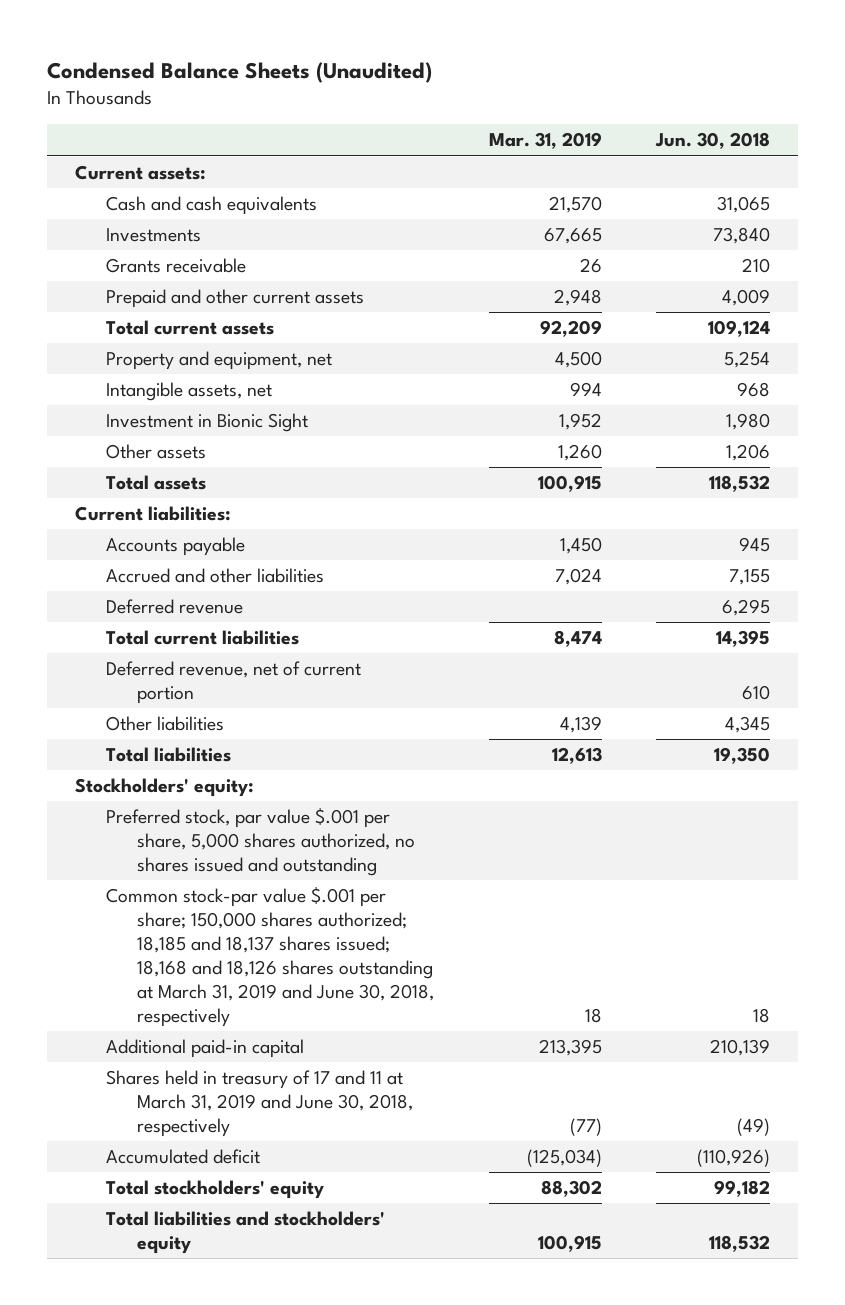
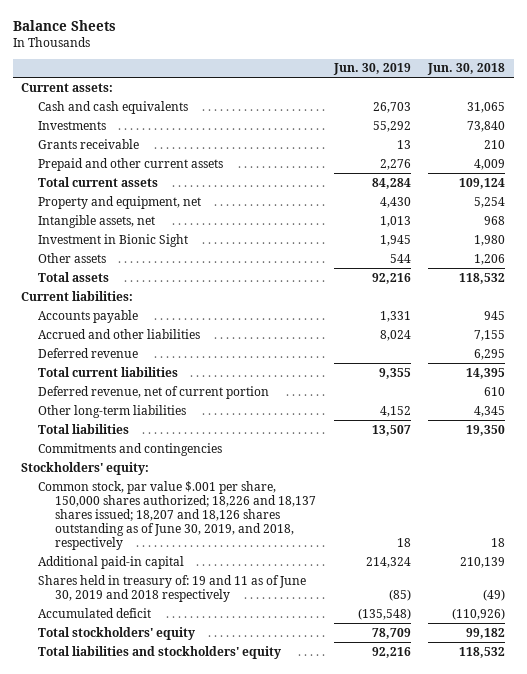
[47,61,433,83] Condensed Balance Sheets (Unaudited) -> [12,19,116,31] Balance Sheets
[488,132,602,150] Mar. 31, 2019 -> none
none -> [332,63,411,76] Jun. 30, 2019
[105,716,224,732] Other liabilities -> [38,404,187,418] Other long-term liabilities
none -> [38,442,223,456] Commitments and contingencies
[105,808,416,877] Preferred stock, par value $.001 per share, 5,000 shares authorized, no shares issued and outstanding -> none
[105,887,435,1027] Common stock-par value $.001 per share; 150,000 shares authorized; 18,185 and 18,137 shares issued; 18,168 and 18,126 shares outstanding at March 31, 2019 and June 30, 2018, respectively -> [38,480,317,551] Common stock, par value $.001 per share, 150,000 shares authorized; 18,226 and 18,137 shares issued; 18,207 and 18,126 shares outstanding as of June 30, 2019, and 2018, respectively
[105,1070,414,1138] Shares held in treasury of 17 and 11 at March 31, 2019 and June 30, 2018, respectively -> [38,574,307,602] Shares held in treasury of: 19 and 11 as of June 30, 2019 and 2018 respectively

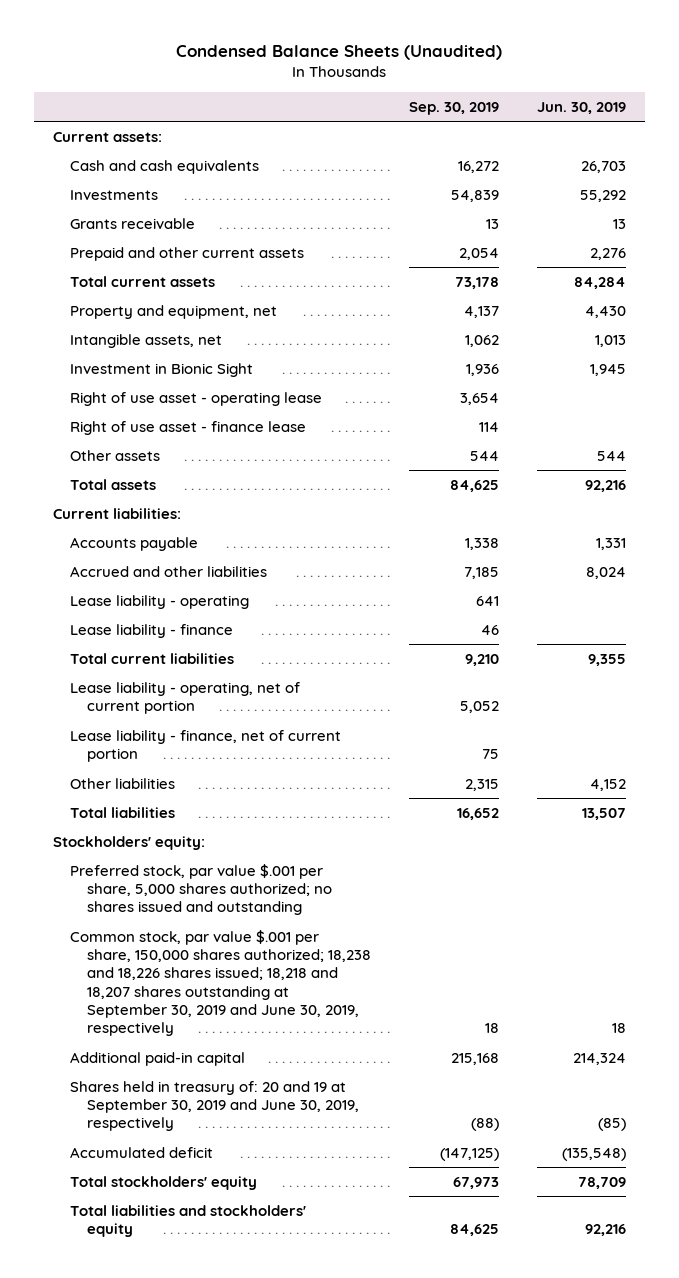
[12,19,116,31] Balance Sheets -> [176,44,503,60] Condensed Balance Sheets (Unaudited)
[427,63,506,76] Jun. 30, 2018 -> none
none -> [409,101,500,115] Sep. 30, 2019
none -> [70,391,323,406] Right of use asset - operating lease
none -> [70,420,307,435] Right of use asset - finance lease
[38,347,139,358] Deferred revenue -> none
none -> [70,594,250,609] Lease liability - operating
none -> [70,623,234,638] Lease liability - finance
[38,385,270,399] Deferred revenue, net of current portion -> none
none -> [70,681,301,715] Lease liability - operating, net of current portion
none -> [70,729,342,763] Lease liability - finance, net of current portion
[38,404,187,418] Other long-term liabilities -> [70,777,176,789] Other liabilities
[38,442,223,456] Commitments and contingencies -> none
none -> [70,863,333,916] Preferred stock, par value $.001 per share, 5,000 shares authorized; no shares issued and outstanding
[38,480,317,551] Common stock, par value $.001 per share, 150,000 shares authorized; 18,226 and 18,137 shares issued; 18,207 and 18,126 shares outstanding as of June 30, 2019, and 2018, respectively -> [70,929,372,1037] Common stock, par value $.001 per share, 150,000 shares authorized; 18,238 and 18,226 shares issued; 18,218 and 18,207 shares outstanding at September 30, 2019 and June 30, 2019, respectively
[38,574,307,602] Shares held in treasury of: 19 and 11 as of June 30, 2019 and 2018 respectively -> [70,1080,360,1132] Shares held in treasury of: 20 and 19 at September 30, 2019 and June 30, 2019, respectively

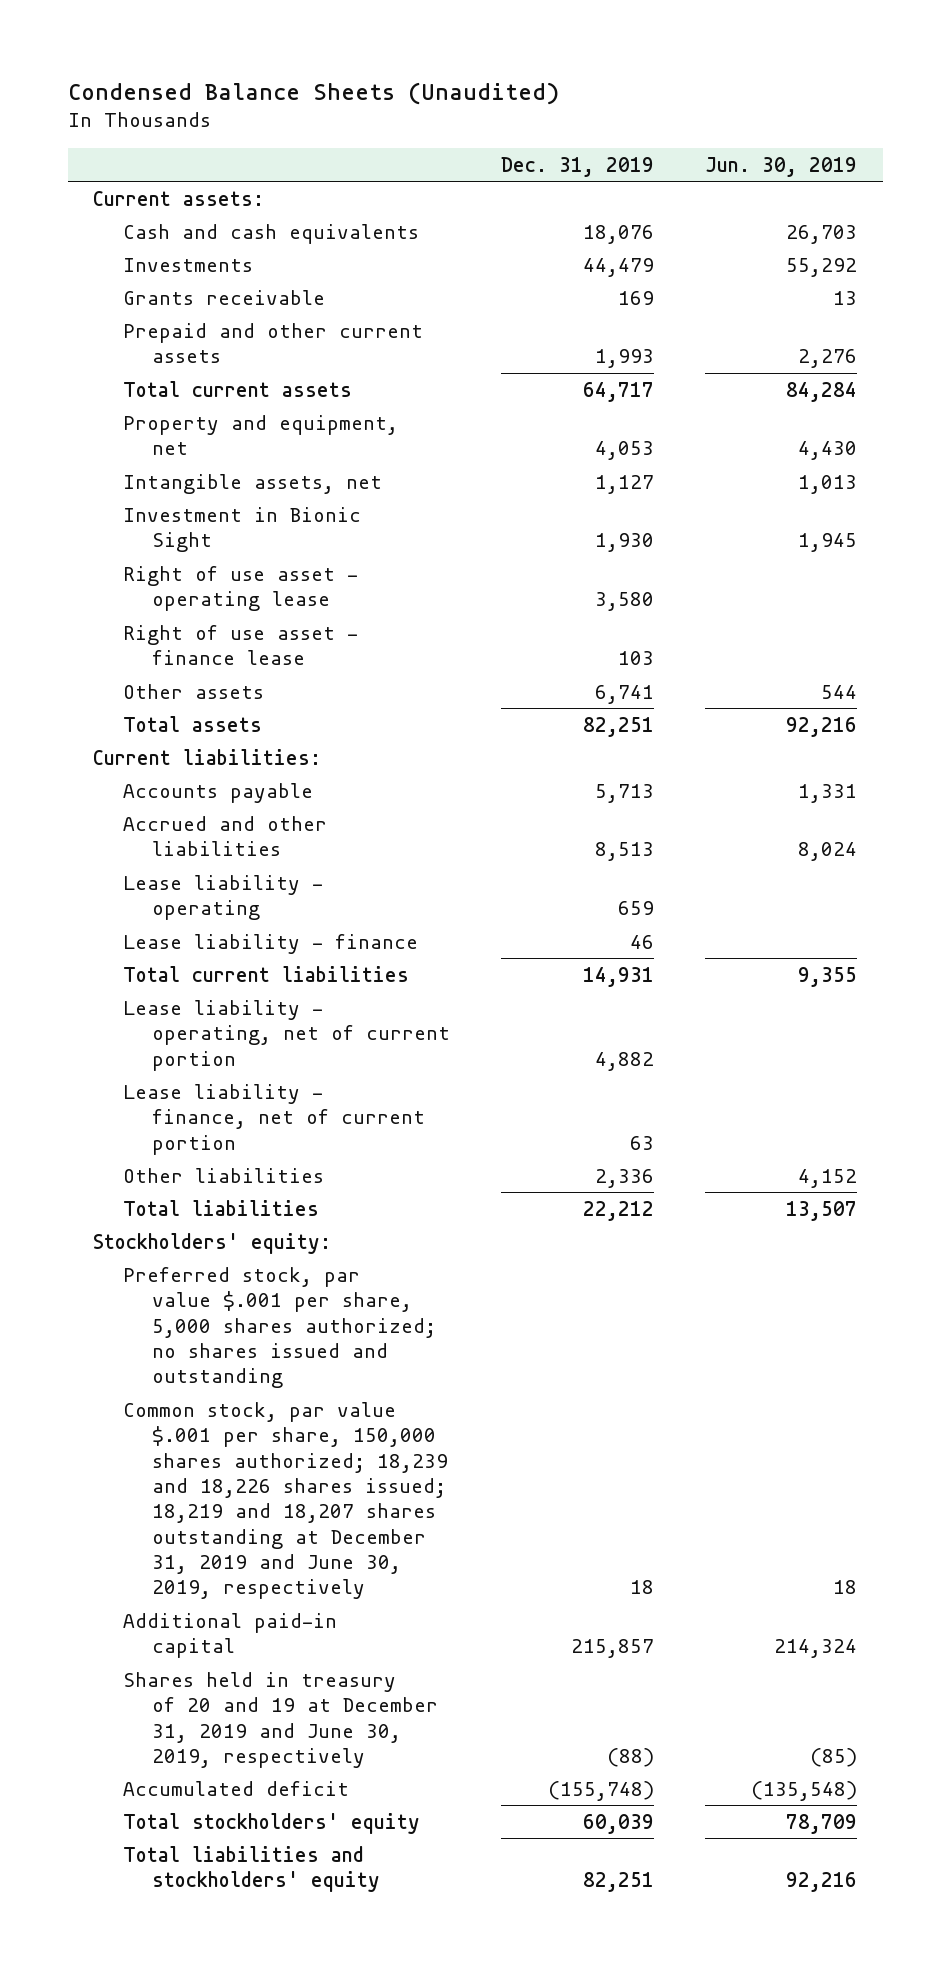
[409,101,500,115] Sep. 30, 2019 -> none
none -> [501,156,655,177] Dec. 31, 2019
[70,929,372,1037] Common stock, par value $.001 per share, 150,000 shares authorized; 18,238 and 18,226 shares issued; 18,218 and 18,207 shares outstanding at September 30, 2019 and June 30, 2019, respectively -> [122,1401,449,1600] Common stock, par value $.001 per share, 150,000 shares authorized; 18,239 and 18,226 shares issued; 18,219 and 18,207 shares outstanding at December 31, 2019 and June 30, 2019, respectively
[70,1080,360,1132] Shares held in treasury of: 20 and 19 at September 30, 2019 and June 30, 2019, respectively -> [122,1671,439,1768] Shares held in treasury of 20 and 19 at December 31, 2019 and June 30, 2019, respectively

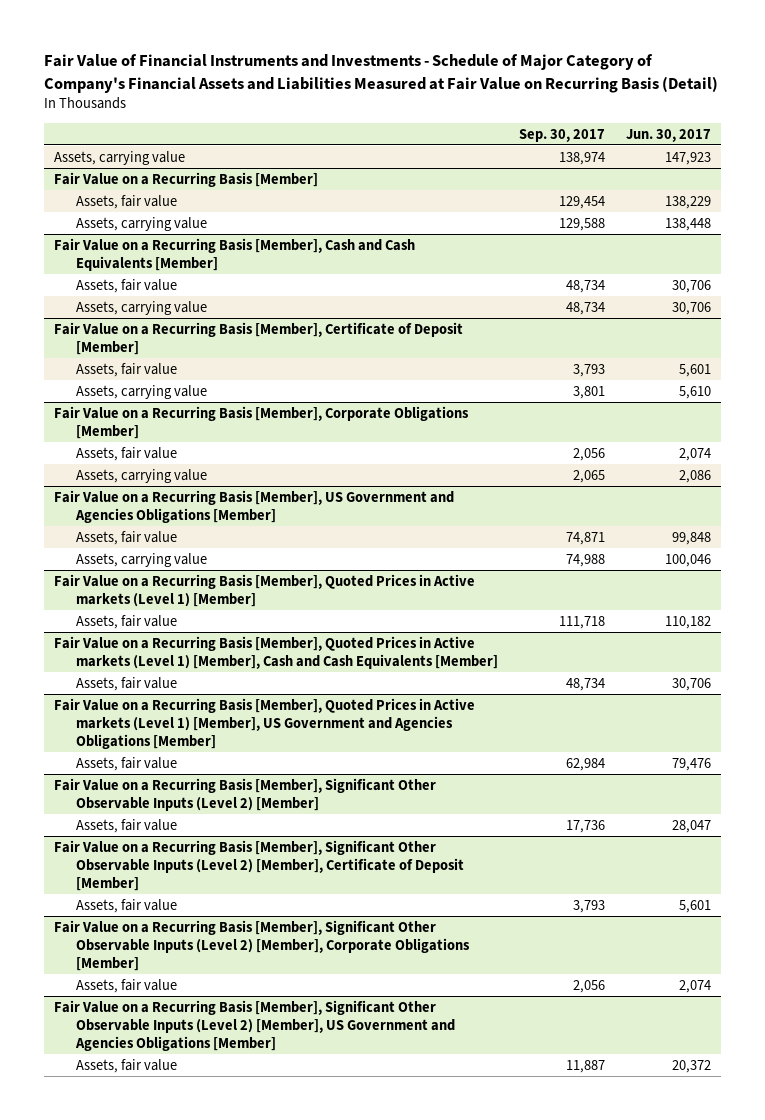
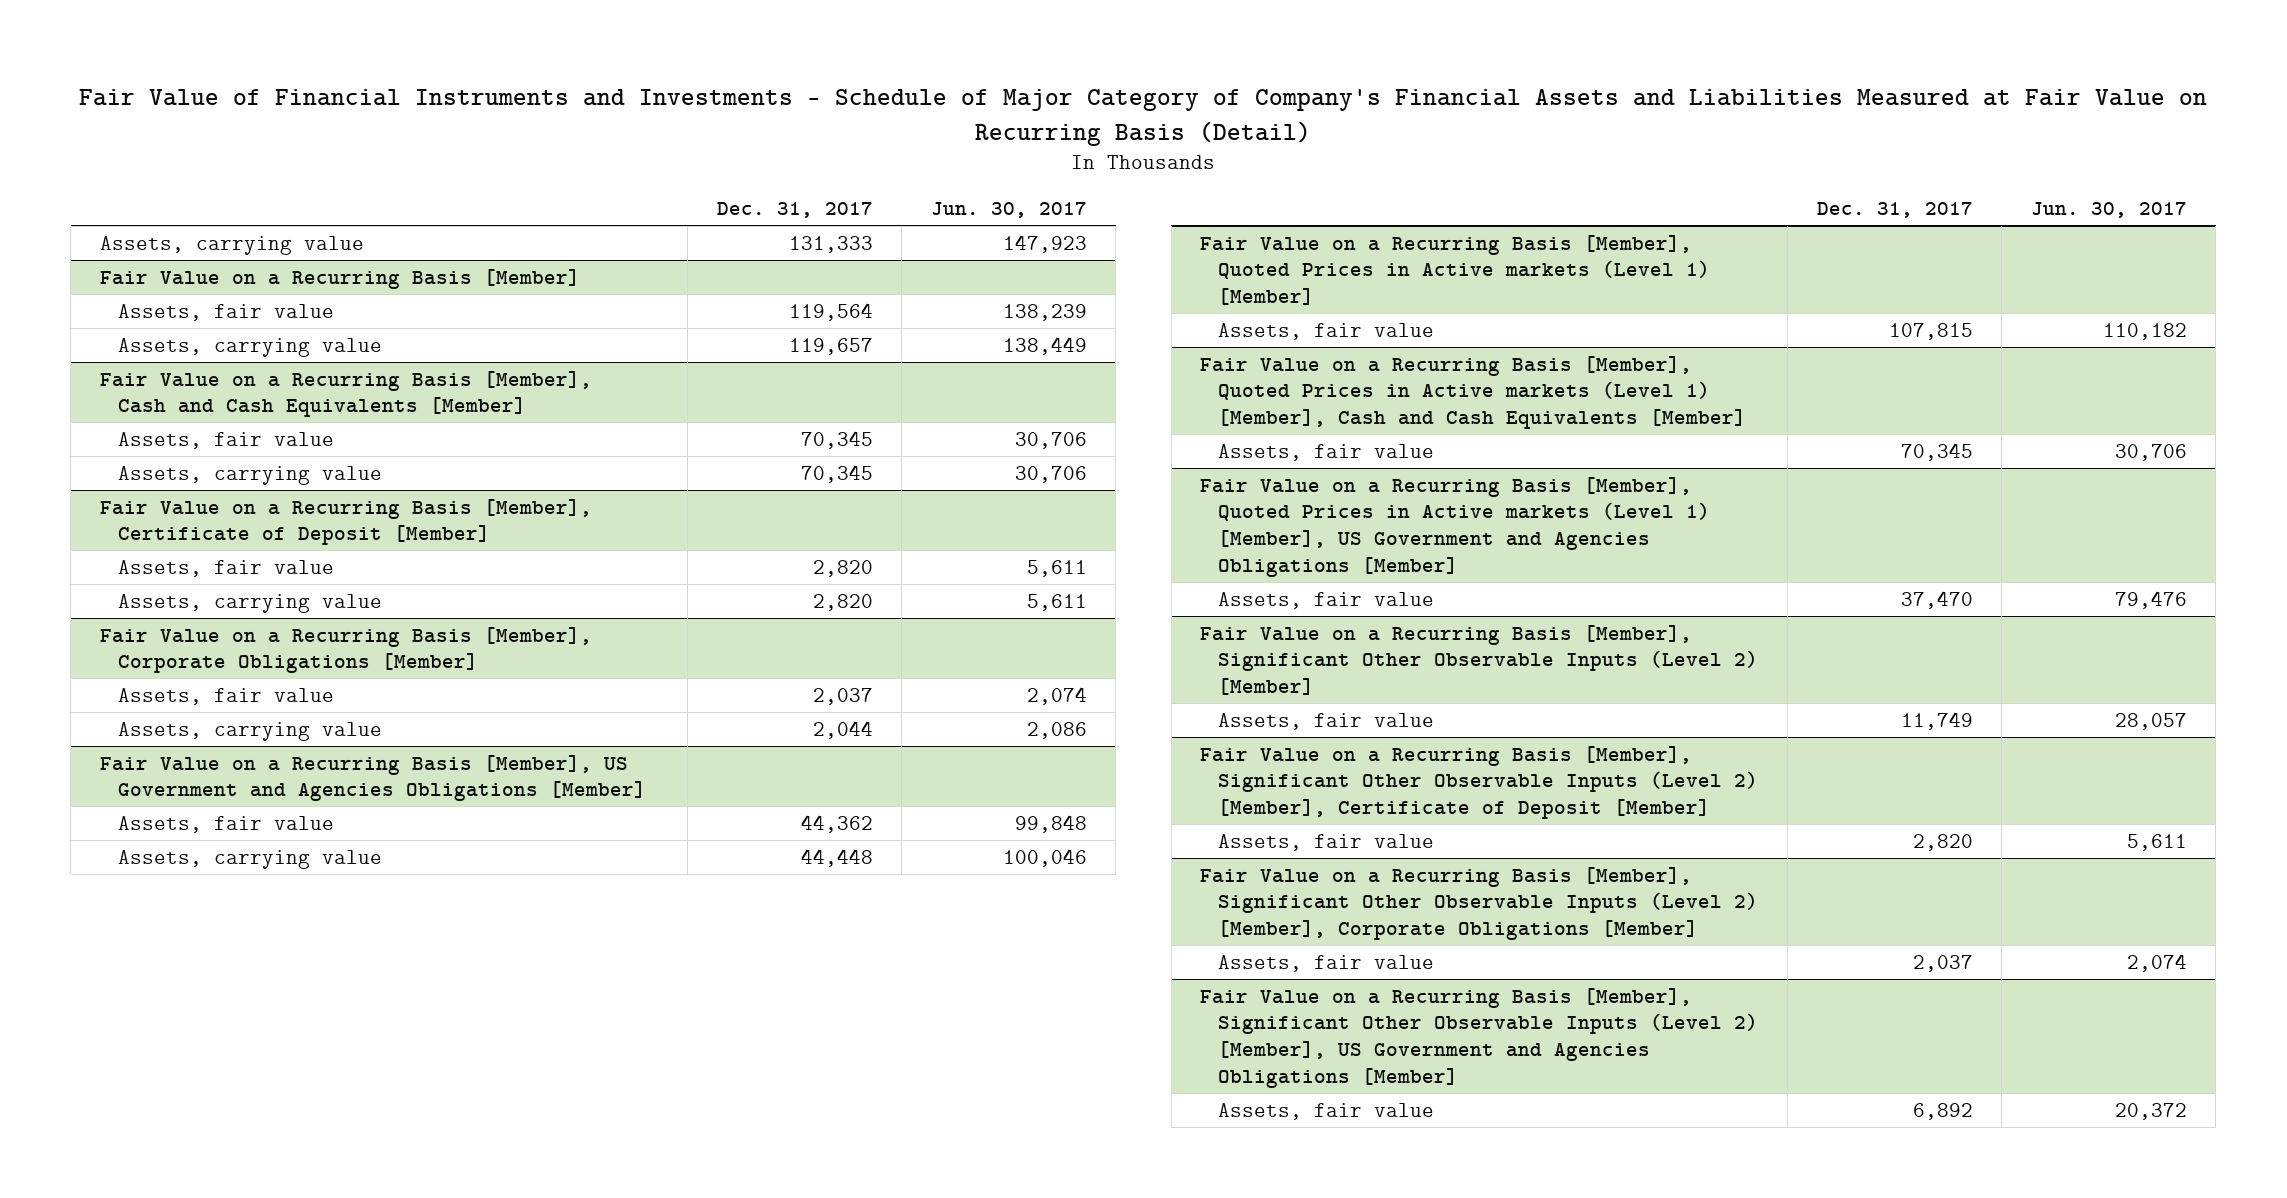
[518,128,605,142] Sep. 30, 2017 -> none
none -> [716,202,873,219] Dec. 31, 2017
[664,195,711,209] 138,229 -> [1002,303,1087,321] 138,239
[664,217,711,231] 138,448 -> [1002,336,1087,355] 138,449
[678,363,711,377] 5,601 -> [1026,559,1087,577] 5,611
[678,385,711,399] 5,610 -> [1026,593,1087,611] 5,611
[671,819,711,833] 28,047 -> [2114,712,2187,730] 28,057
[678,899,711,913] 5,601 -> [2126,833,2187,851] 5,611

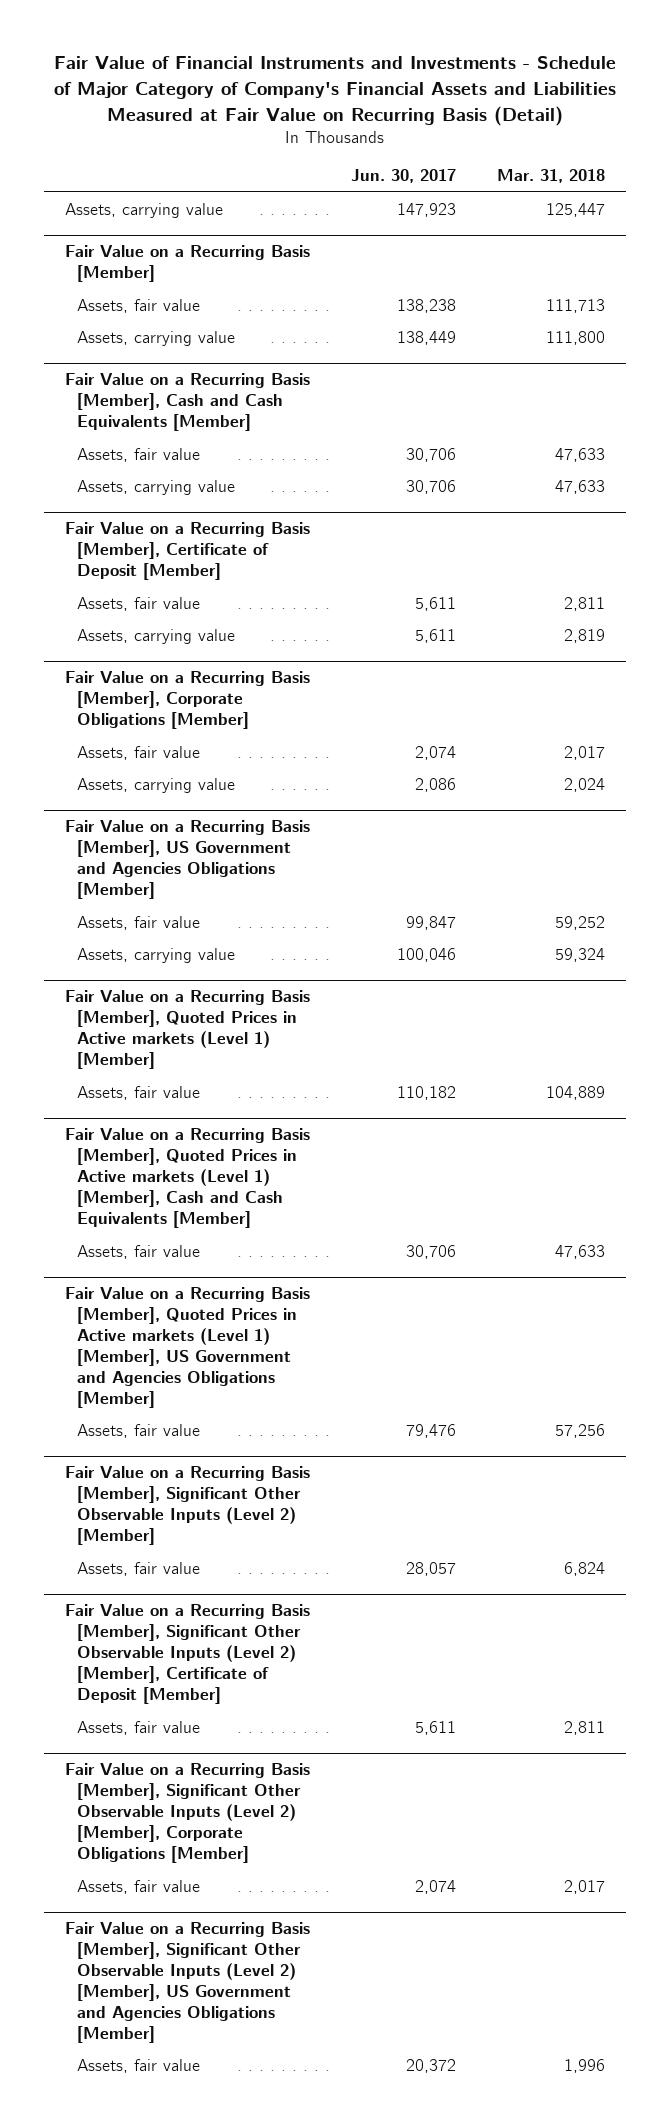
[716,202,873,219] Dec. 31, 2017 -> none
none -> [497,169,606,184] Mar. 31, 2018
[1002,303,1087,321] 138,239 -> [397,298,457,313] 138,238
[1014,814,1087,833] 99,848 -> [406,915,457,930] 99,847

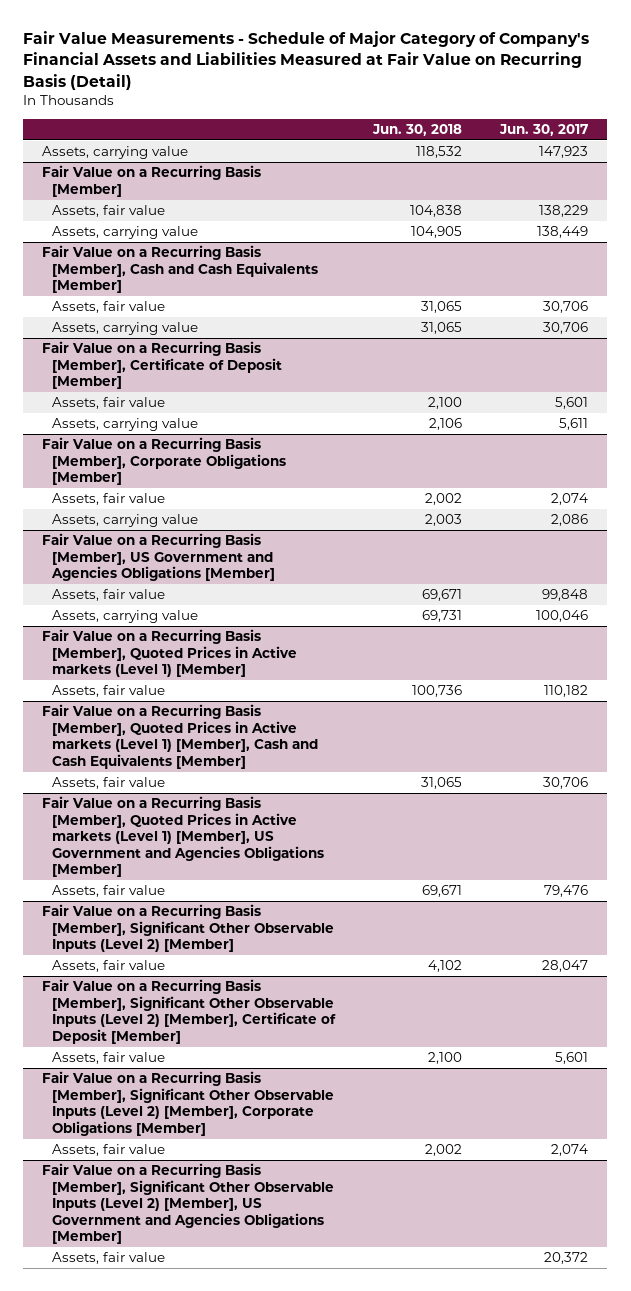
[54,56,617,126] Fair Value of Financial Instruments and Investments - Schedule of Major Category of Company's Financial Assets and Liabilities Measured at Fair Value on Recurring Basis (Detail) -> [23,31,590,90] Fair Value Measurements - Schedule of Major Category of Company's Financial Assets and Liabilities Measured at Fair Value on Recurring Basis (Detail)
[497,169,606,184] Mar. 31, 2018 -> none
none -> [372,124,463,137] Jun. 30, 2018
[397,298,457,313] 138,238 -> [539,205,589,218] 138,229
[415,596,457,611] 5,611 -> [555,397,589,410] 5,601
[406,915,457,930] 99,847 -> [542,589,589,602] 99,848
[406,1561,457,1576] 28,057 -> [542,960,589,973] 28,047
[415,1720,457,1735] 5,611 -> [555,1052,589,1065] 5,601

